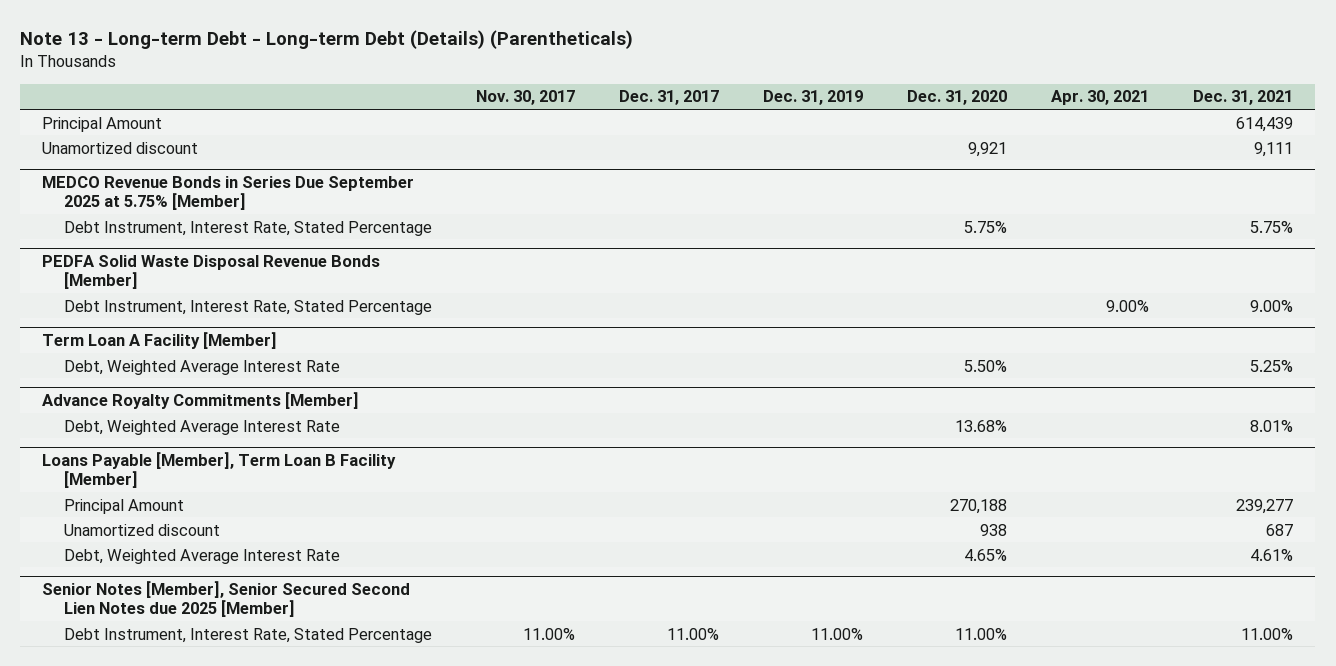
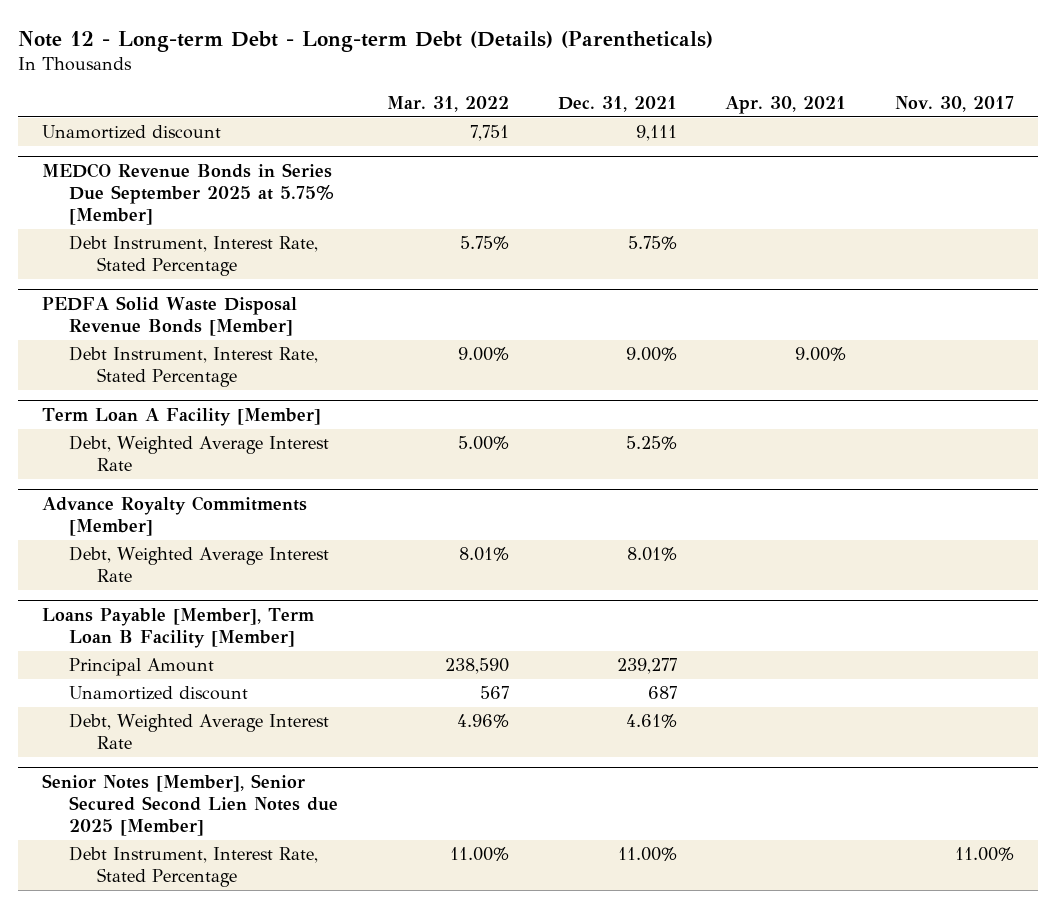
[20,30,634,50] Note 13 - Long-term Debt - Long-term Debt (Details) (Parentheticals) -> [17,30,713,52] Note 12 - Long-term Debt - Long-term Debt (Details) (Parentheticals)
[619,90,720,106] Dec. 31, 2017 -> none
[763,90,864,106] Dec. 31, 2019 -> none
[907,90,1008,106] Dec. 31, 2020 -> none
none -> [386,95,509,112] Mar. 31, 2022
[42,116,163,132] Principal Amount -> none

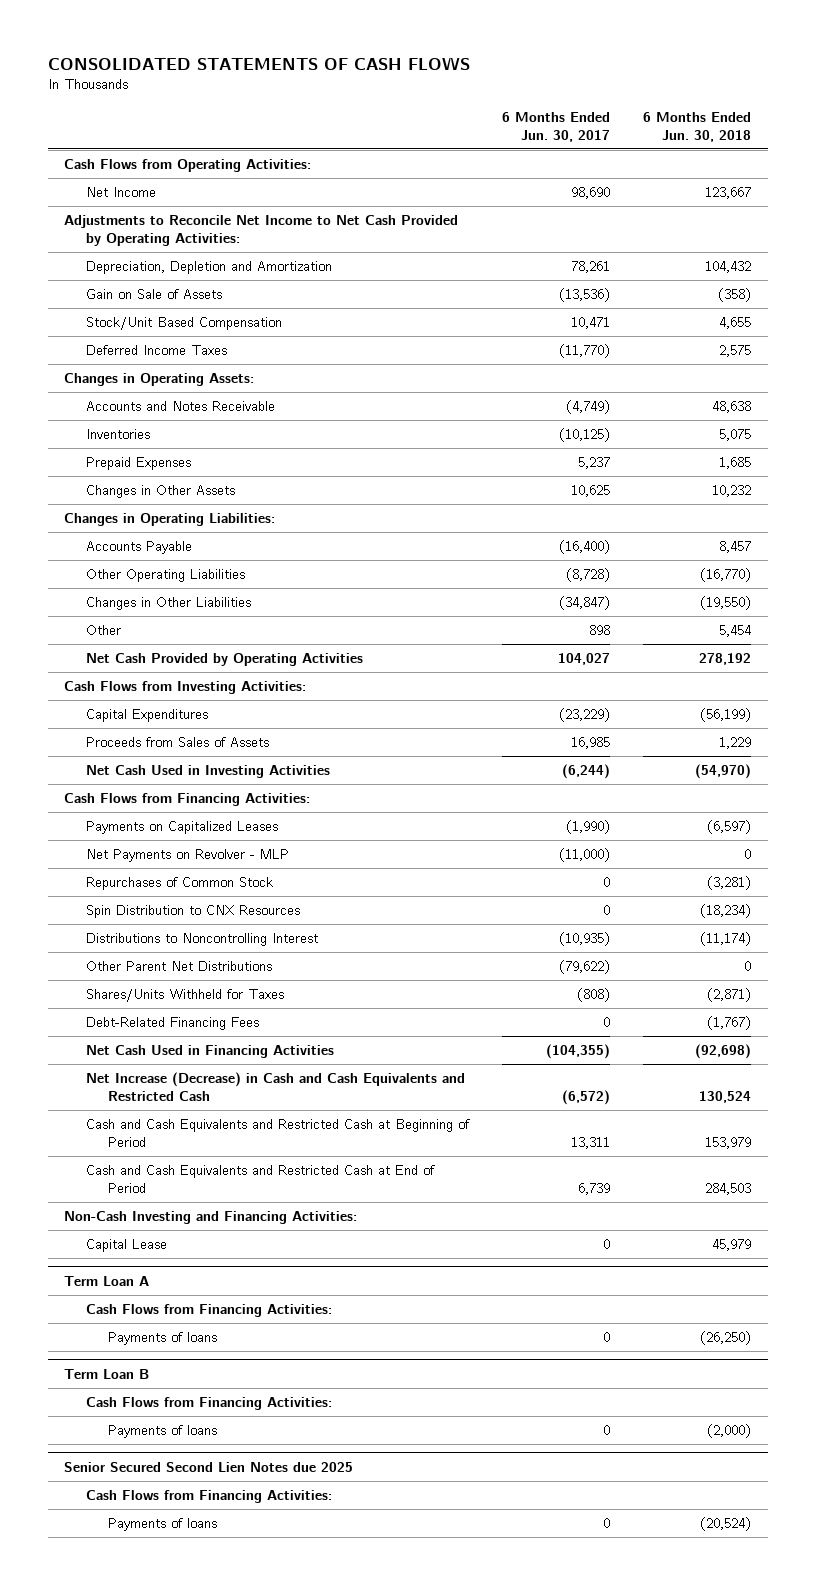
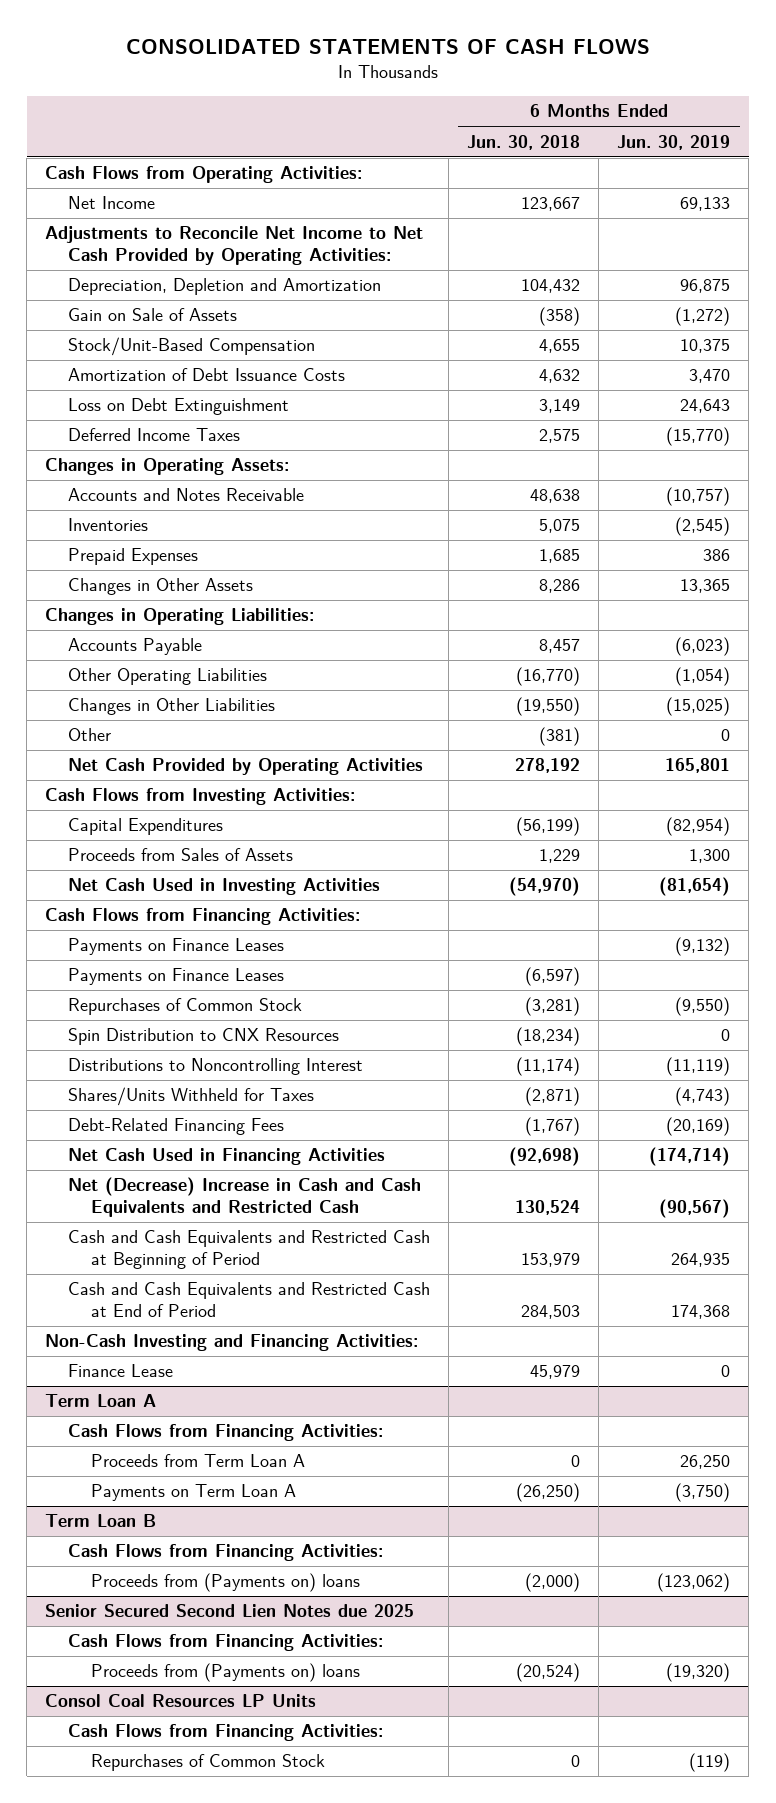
[502,111,611,142] 6 Months Ended Jun. 30, 2017 -> none
none -> [617,134,731,150] Jun. 30, 2019
[86,316,283,330] Stock/Unit Based Compensation -> [68,337,316,357] Stock/Unit-Based Compensation
none -> [68,368,346,382] Amortization of Debt Issuance Costs
none -> [68,398,290,416] Loss on Debt Extinguishment
[712,484,752,497] 10,232 -> [539,579,581,594] 8,286
[719,624,752,637] 5,454 -> [539,727,581,747] (381)
[86,848,290,862] Net Payments on Revolver - MLP -> none
none -> [68,938,285,956] Payments on Finance Leases
[86,820,279,834] Payments on Capitalized Leases -> [68,968,285,986] Payments on Finance Leases
[86,960,273,971] Other Parent Net Distributions -> none
[86,1071,466,1101] Net Increase (Decrease) in Cash and Cash Equivalents and Restricted Cash -> [68,1177,422,1218] Net (Decrease) Increase in Cash and Cash Equivalents and Restricted Cash
[86,1238,168,1252] Capital Lease -> [68,1364,174,1378] Finance Lease
none -> [91,1454,306,1468] Proceeds from Term Loan A
[108,1331,218,1345] Payments of loans -> [91,1484,297,1502] Payments on Term Loan A
[108,1424,218,1438] Payments of loans -> [91,1573,361,1593] Proceeds from (Payments on) loans
[108,1517,218,1531] Payments of loans -> [91,1663,361,1683] Proceeds from (Payments on) loans
none -> [45,1694,317,1708] Consol Coal Resources LP Units
none -> [68,1724,384,1742] Cash Flows from Financing Activities:
none -> [91,1754,326,1772] Repurchases of Common Stock

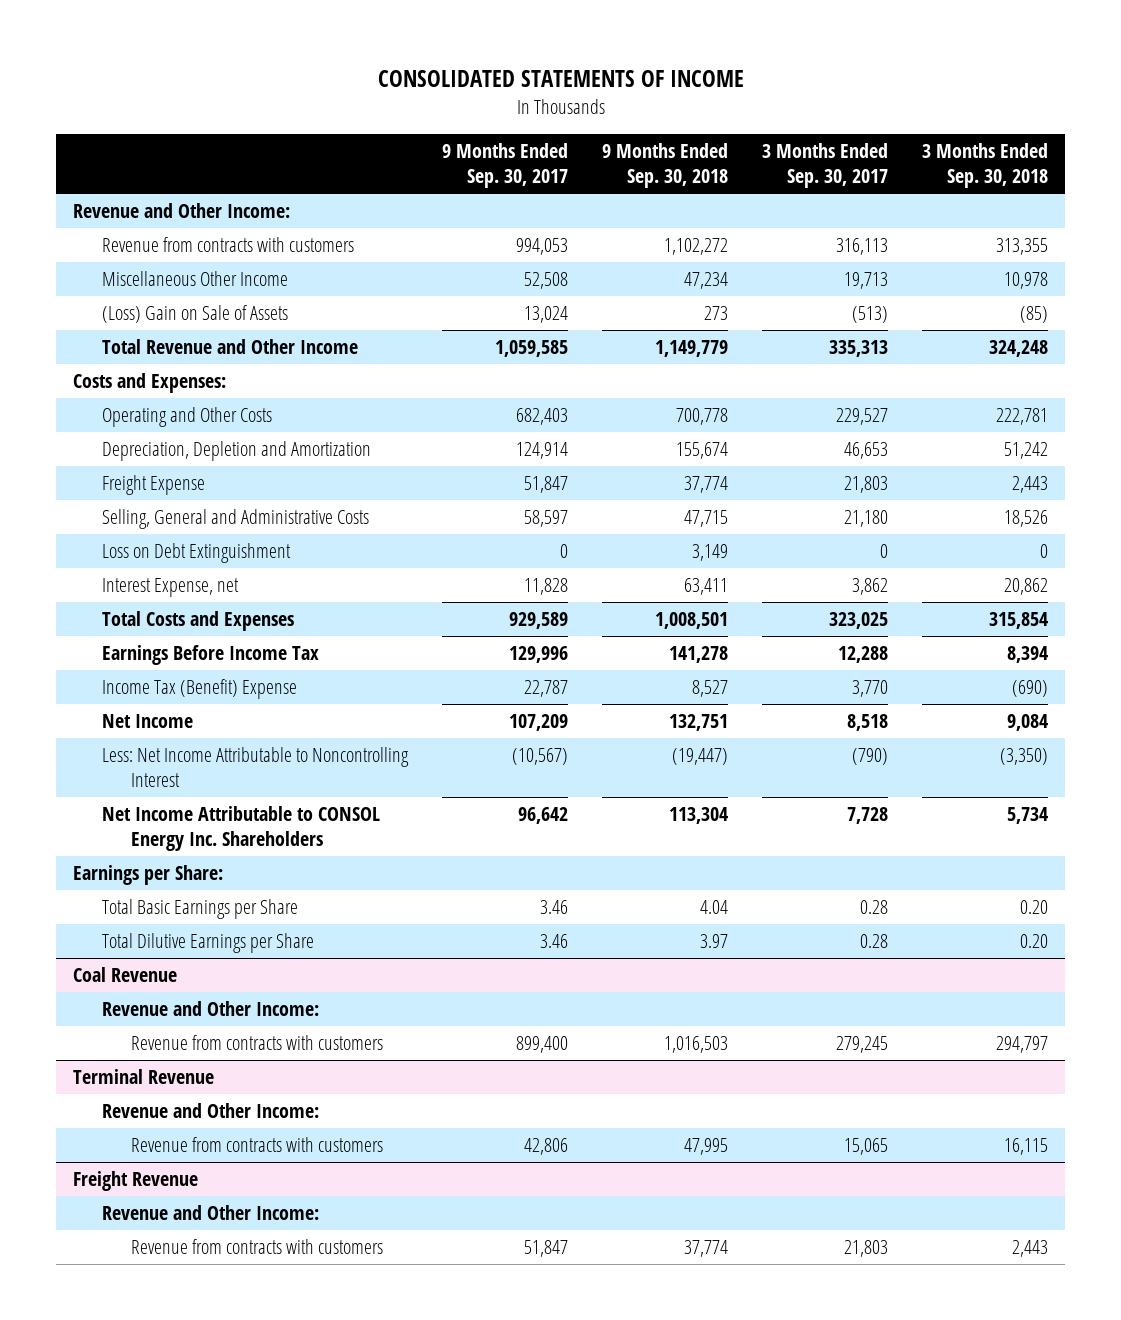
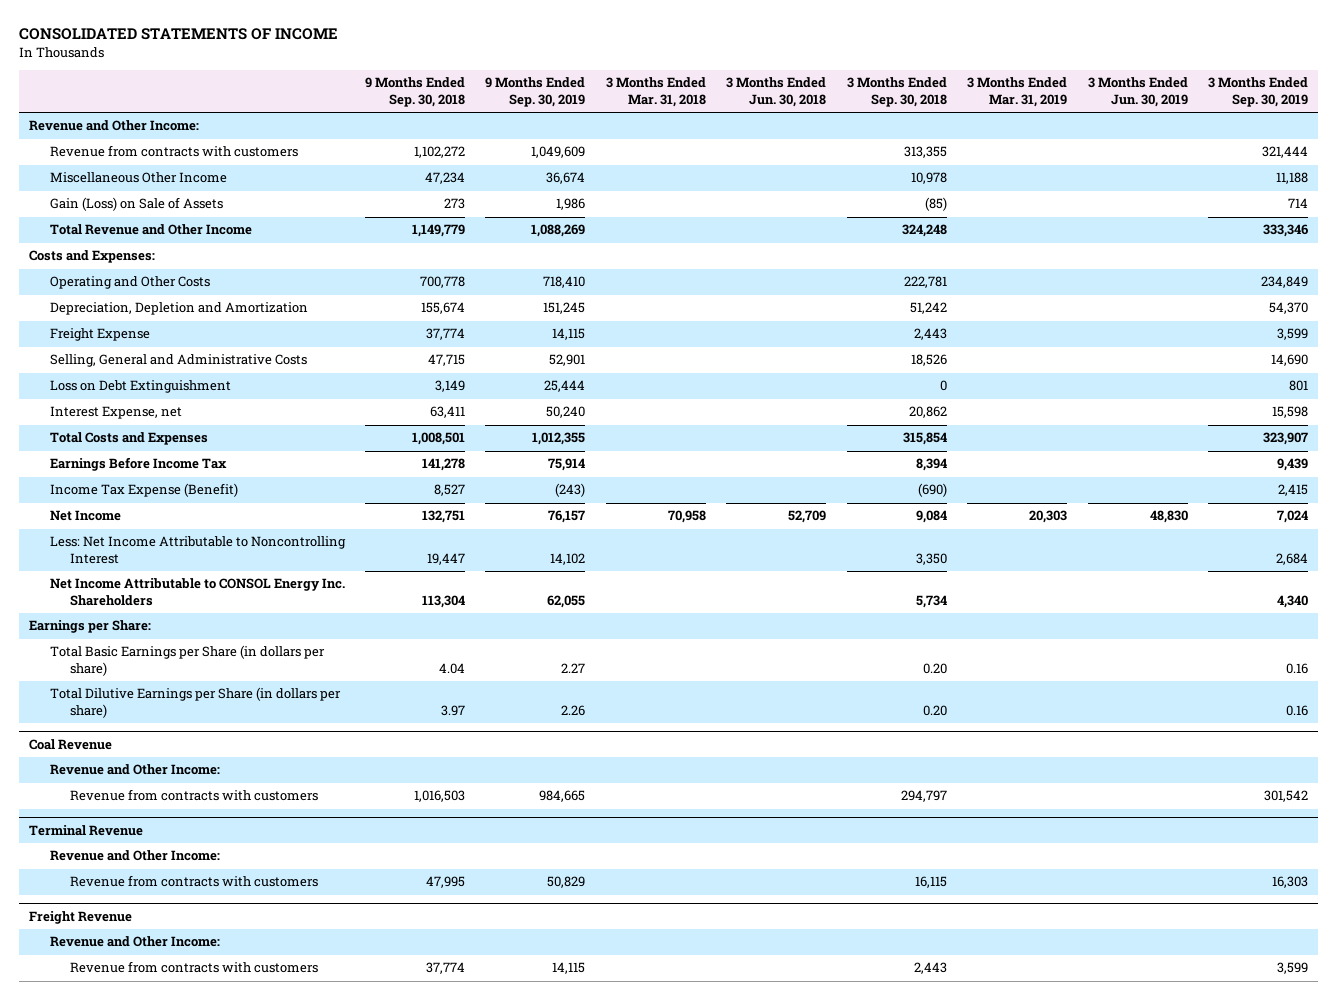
[441,143,568,189] 9 Months Ended Sep. 30, 2017 -> none
[762,143,889,189] 3 Months Ended Sep. 30, 2017 -> none
none -> [485,77,586,107] 9 Months Ended Sep. 30, 2019
none -> [605,77,706,107] 3 Months Ended Mar. 31, 2018
none -> [726,77,827,107] 3 Months Ended Jun. 30, 2018
none -> [967,77,1068,107] 3 Months Ended Mar. 31, 2019
none -> [1087,77,1188,107] 3 Months Ended Jun. 30, 2019
none -> [1207,77,1308,107] 3 Months Ended Sep. 30, 2019
[101,305,288,324] (Loss) Gain on Sale of Assets -> [49,197,223,212] Gain (Loss) on Sale of Assets
[101,679,297,700] Income Tax (Benefit) Expense -> [49,483,238,498] Income Tax Expense (Benefit)
[672,748,729,766] (19,447) -> [426,553,465,566] 19,447
[1000,748,1049,766] (3,350) -> [915,553,947,566] 3,350
[101,899,298,920] Total Basic Earnings per Share -> [49,645,325,677] Total Basic Earnings per Share (in dollars per share)
[101,933,314,954] Total Dilutive Earnings per Share -> [49,687,341,719] Total Dilutive Earnings per Share (in dollars per share)

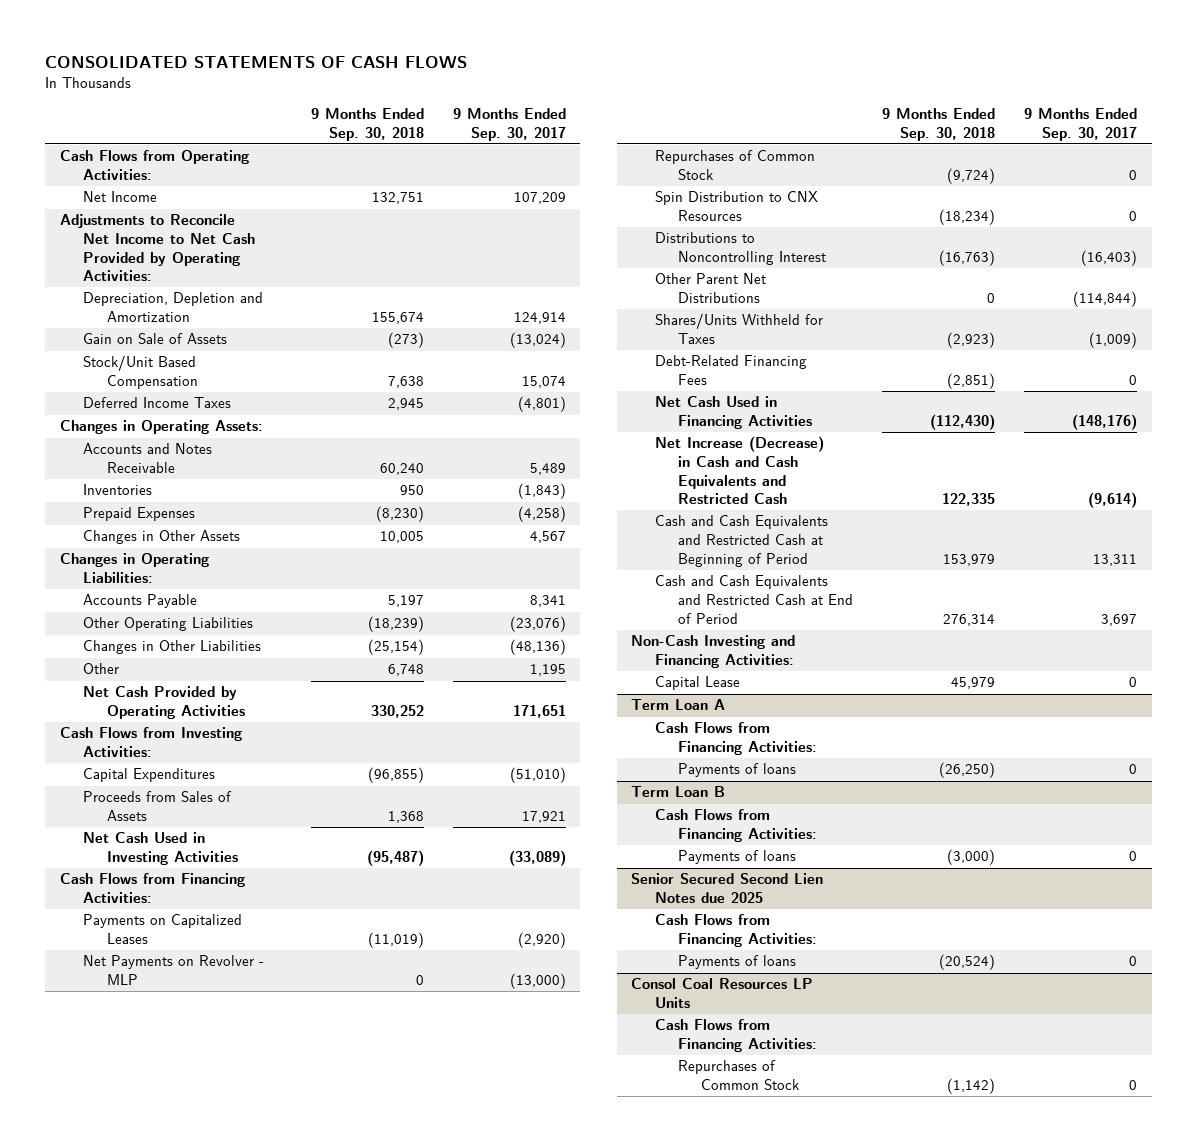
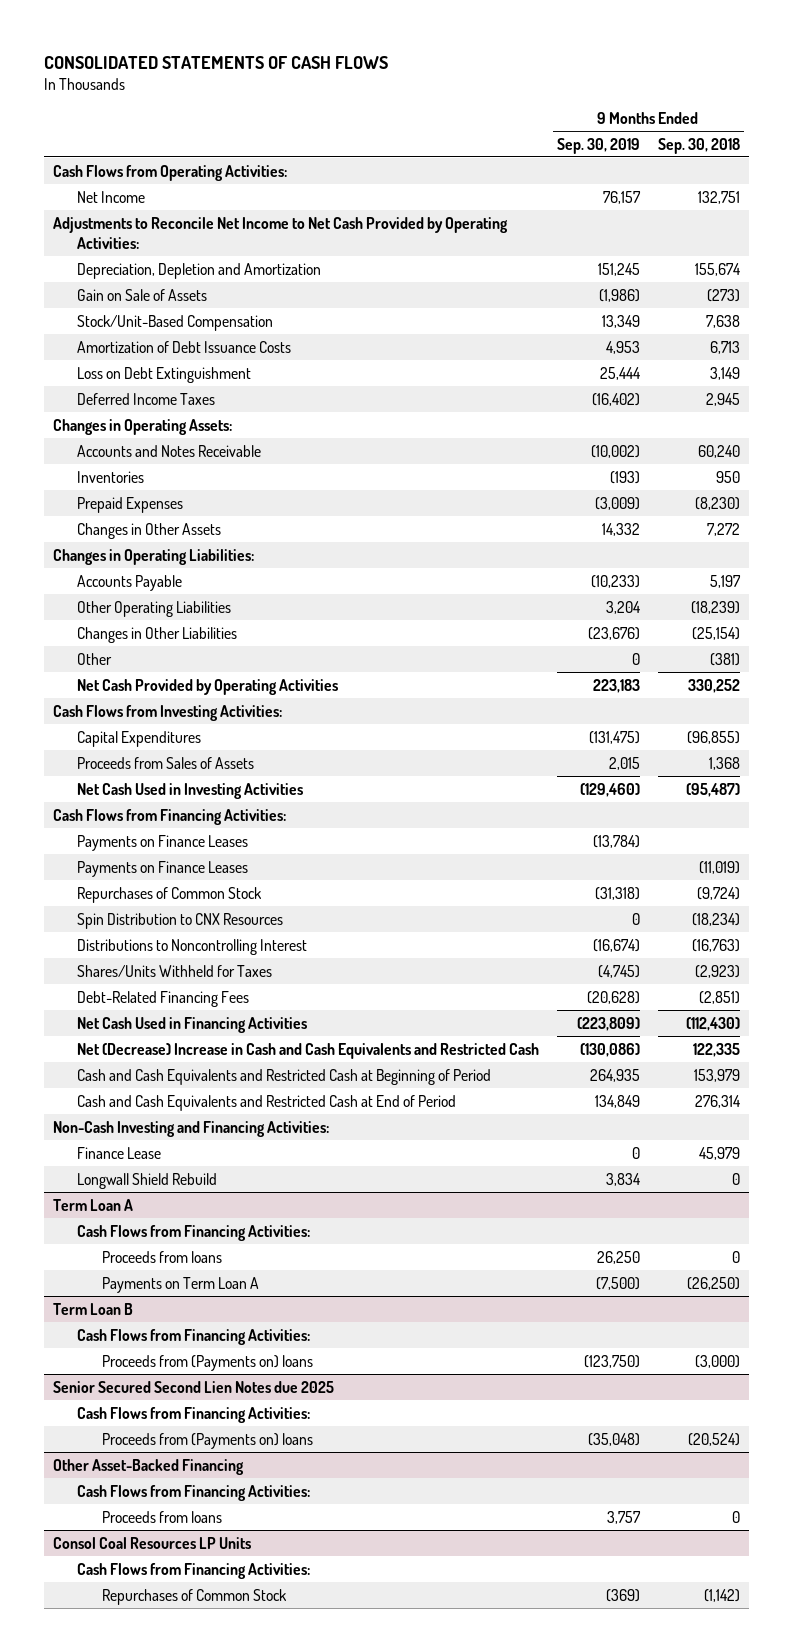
[452,108,566,141] 9 Months Ended Sep. 30, 2017 -> none
none -> [557,137,641,154] Sep. 30, 2019
[83,355,198,390] Stock/Unit Based Compensation -> [77,314,274,331] Stock/Unit-Based Compensation
none -> [77,340,292,353] Amortization of Debt Issuance Costs
none -> [77,366,252,383] Loss on Debt Extinguishment
[379,531,424,544] 10,005 -> [706,522,740,536] 7,272
[387,664,424,677] 6,748 -> [709,652,740,666] (381)
[83,955,265,987] Net Payments on Revolver - MLP -> none
none -> [77,834,249,851] Payments on Finance Leases
[83,914,243,945] Payments on Capitalized Leases -> [77,860,249,877] Payments on Finance Leases
[654,273,766,304] Other Parent Net Distributions -> none
[654,436,824,505] Net Increase (Decrease) in Cash and Cash Equivalents and Restricted Cash -> [77,1042,540,1059] Net (Decrease) Increase in Cash and Cash Equivalents and Restricted Cash
[654,676,740,691] Capital Lease -> [77,1146,162,1159] Finance Lease
none -> [77,1172,218,1189] Longwall Shield Rebuild
none -> [101,1250,222,1263] Proceeds from loans
[678,763,797,778] Payments of loans -> [101,1276,259,1293] Payments on Term Loan A
[678,850,797,865] Payments of loans -> [101,1354,313,1371] Proceeds from (Payments on) loans
[678,955,797,970] Payments of loans -> [101,1432,313,1449] Proceeds from (Payments on) loans
none -> [53,1458,245,1475] Other Asset-Backed Financing
none -> [77,1484,311,1501] Cash Flows from Financing Activities:
none -> [101,1510,222,1523] Proceeds from loans

